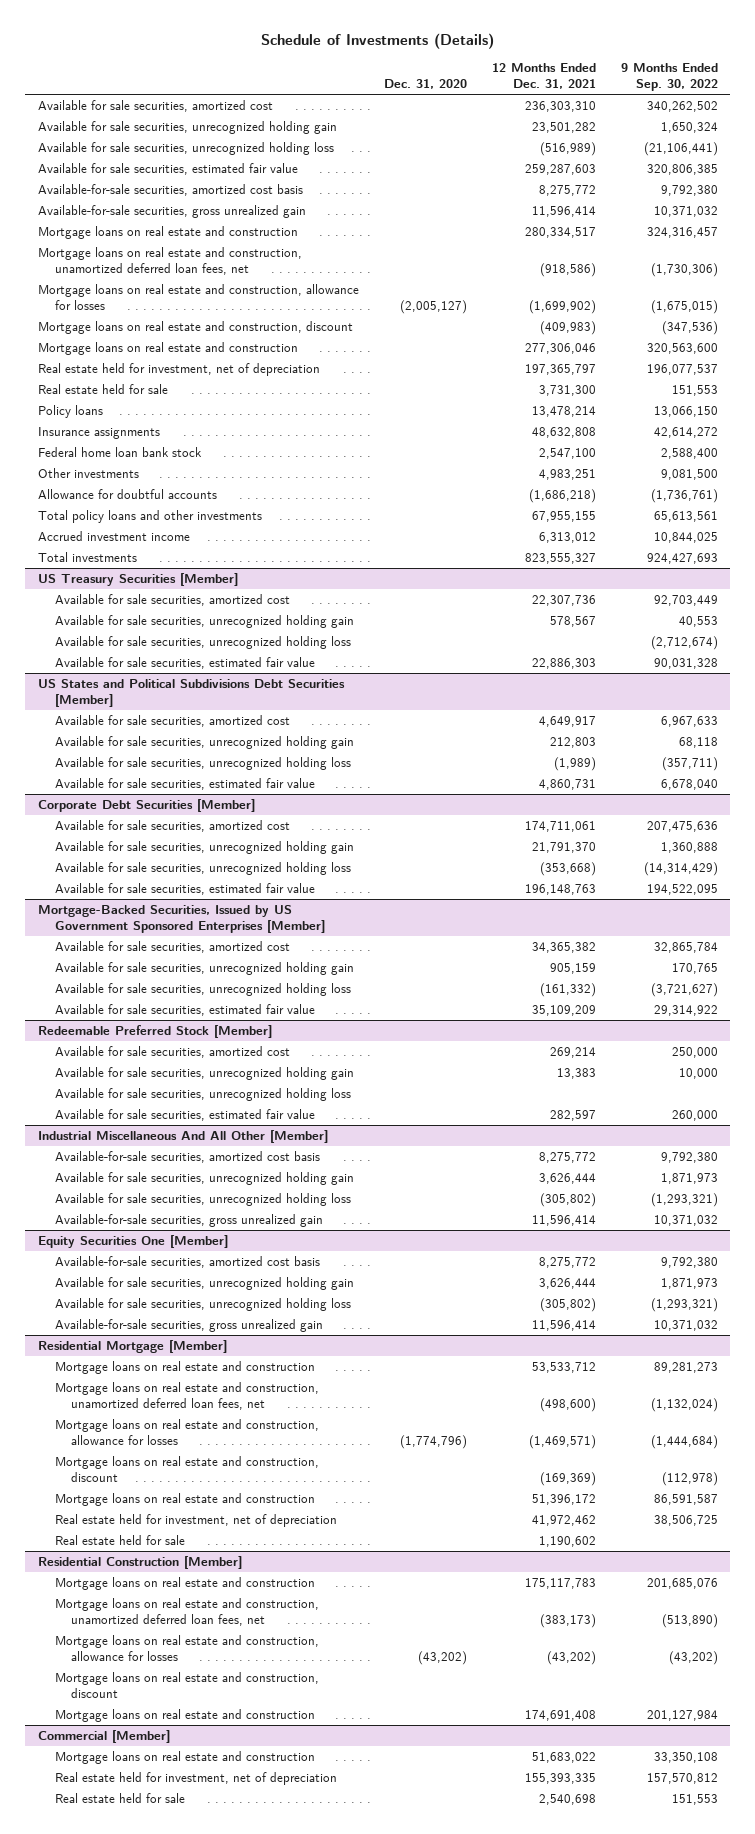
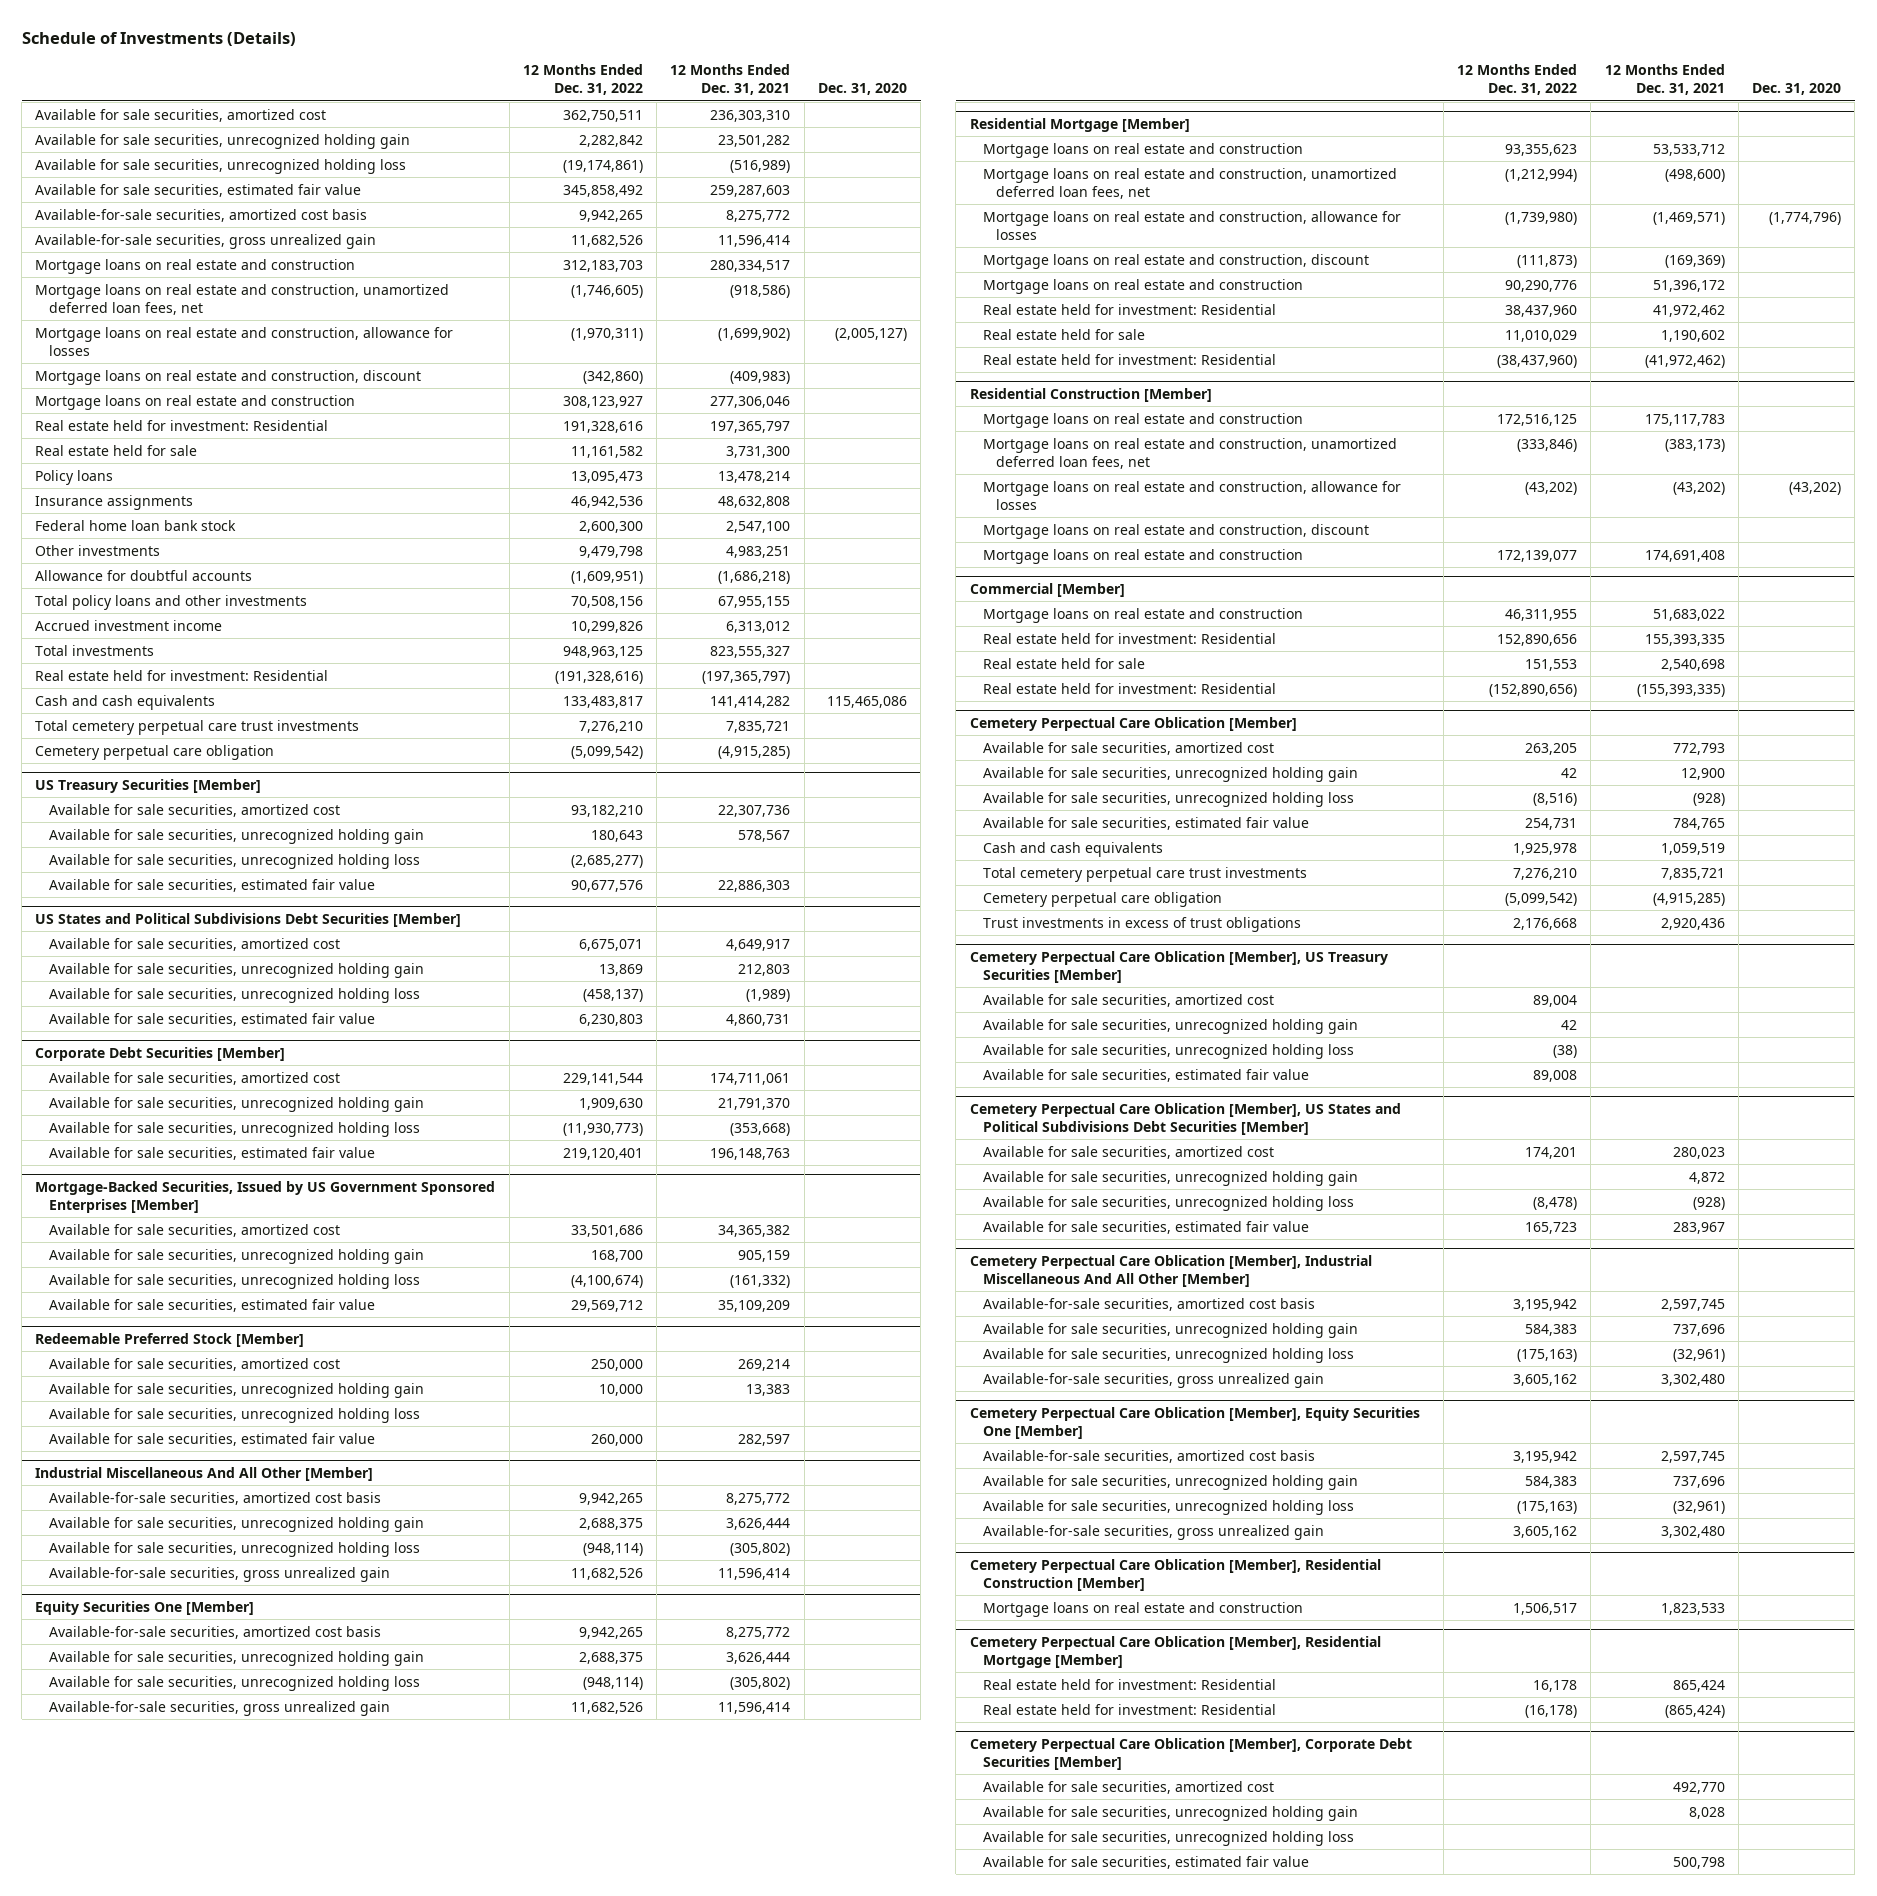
[620,63,718,91] 9 Months Ended Sep. 30, 2022 -> none
none -> [522,64,643,96] 12 Months Ended Dec. 31, 2022
[37,363,320,377] Real estate held for investment, net of depreciation -> [35,419,329,431] Real estate held for investment: Residential
none -> [35,669,329,681] Real estate held for investment: Residential
none -> [35,694,216,710] Cash and cash equivalents
none -> [35,719,360,735] Total cemetery perpetual care trust investments
none -> [35,744,275,760] Cemetery perpetual care obligation
[54,1514,337,1528] Real estate held for investment, net of depreciation -> [983,303,1277,315] Real estate held for investment: Residential
none -> [983,353,1277,365] Real estate held for investment: Residential
[54,1772,337,1786] Real estate held for investment, net of depreciation -> [983,632,1277,644] Real estate held for investment: Residential
none -> [983,682,1277,694] Real estate held for investment: Residential
none -> [969,716,1297,731] Cemetery Perpectual Care Oblication [Member]
none -> [983,741,1275,755] Available for sale securities, amortized cost
none -> [983,766,1359,782] Available for sale securities, unrecognized holding gain
none -> [983,791,1355,807] Available for sale securities, unrecognized holding loss
none -> [983,816,1310,830] Available for sale securities, estimated fair value
none -> [983,841,1164,857] Cash and cash equivalents
none -> [983,866,1308,882] Total cemetery perpetual care trust investments
none -> [983,891,1223,907] Cemetery perpetual care obligation
none -> [983,916,1302,932] Trust investments in excess of trust obligations
none -> [969,950,1388,983] Cemetery Perpectual Care Oblication [Member], US Treasury Securities [Member]
none -> [983,993,1275,1007] Available for sale securities, amortized cost
none -> [983,1018,1359,1034] Available for sale securities, unrecognized holding gain
none -> [983,1043,1355,1059] Available for sale securities, unrecognized holding loss
none -> [983,1068,1310,1082] Available for sale securities, estimated fair value
none -> [969,1102,1401,1135] Cemetery Perpectual Care Oblication [Member], US States and Political Subdivisions Debt Securities [Member]
none -> [983,1145,1275,1159] Available for sale securities, amortized cost
none -> [983,1170,1359,1186] Available for sale securities, unrecognized holding gain
none -> [983,1195,1355,1211] Available for sale securities, unrecognized holding loss
none -> [983,1220,1310,1234] Available for sale securities, estimated fair value
none -> [969,1254,1372,1287] Cemetery Perpectual Care Oblication [Member], Industrial Miscellaneous And All Other [Member]
none -> [983,1297,1316,1311] Available-for-sale securities, amortized cost basis
none -> [983,1322,1359,1338] Available for sale securities, unrecognized holding gain
none -> [983,1347,1355,1363] Available for sale securities, unrecognized holding loss
none -> [983,1372,1325,1388] Available-for-sale securities, gross unrealized gain
none -> [969,1406,1420,1439] Cemetery Perpectual Care Oblication [Member], Equity Securities One [Member]
none -> [983,1449,1316,1463] Available-for-sale securities, amortized cost basis
none -> [983,1474,1359,1490] Available for sale securities, unrecognized holding gain
none -> [983,1499,1355,1515] Available for sale securities, unrecognized holding loss
none -> [983,1524,1325,1540] Available-for-sale securities, gross unrealized gain
none -> [969,1558,1381,1591] Cemetery Perpectual Care Oblication [Member], Residential Construction [Member]
none -> [983,1601,1304,1617] Mortgage loans on real estate and construction
none -> [969,1635,1381,1668] Cemetery Perpectual Care Oblication [Member], Residential Mortgage [Member]
none -> [983,1678,1277,1690] Real estate held for investment: Residential
none -> [983,1703,1277,1715] Real estate held for investment: Residential
none -> [969,1737,1412,1770] Cemetery Perpectual Care Oblication [Member], Corporate Debt Securities [Member]
none -> [983,1780,1275,1794] Available for sale securities, amortized cost
none -> [983,1805,1359,1821] Available for sale securities, unrecognized holding gain
none -> [983,1830,1355,1846] Available for sale securities, unrecognized holding loss
none -> [983,1855,1310,1869] Available for sale securities, estimated fair value

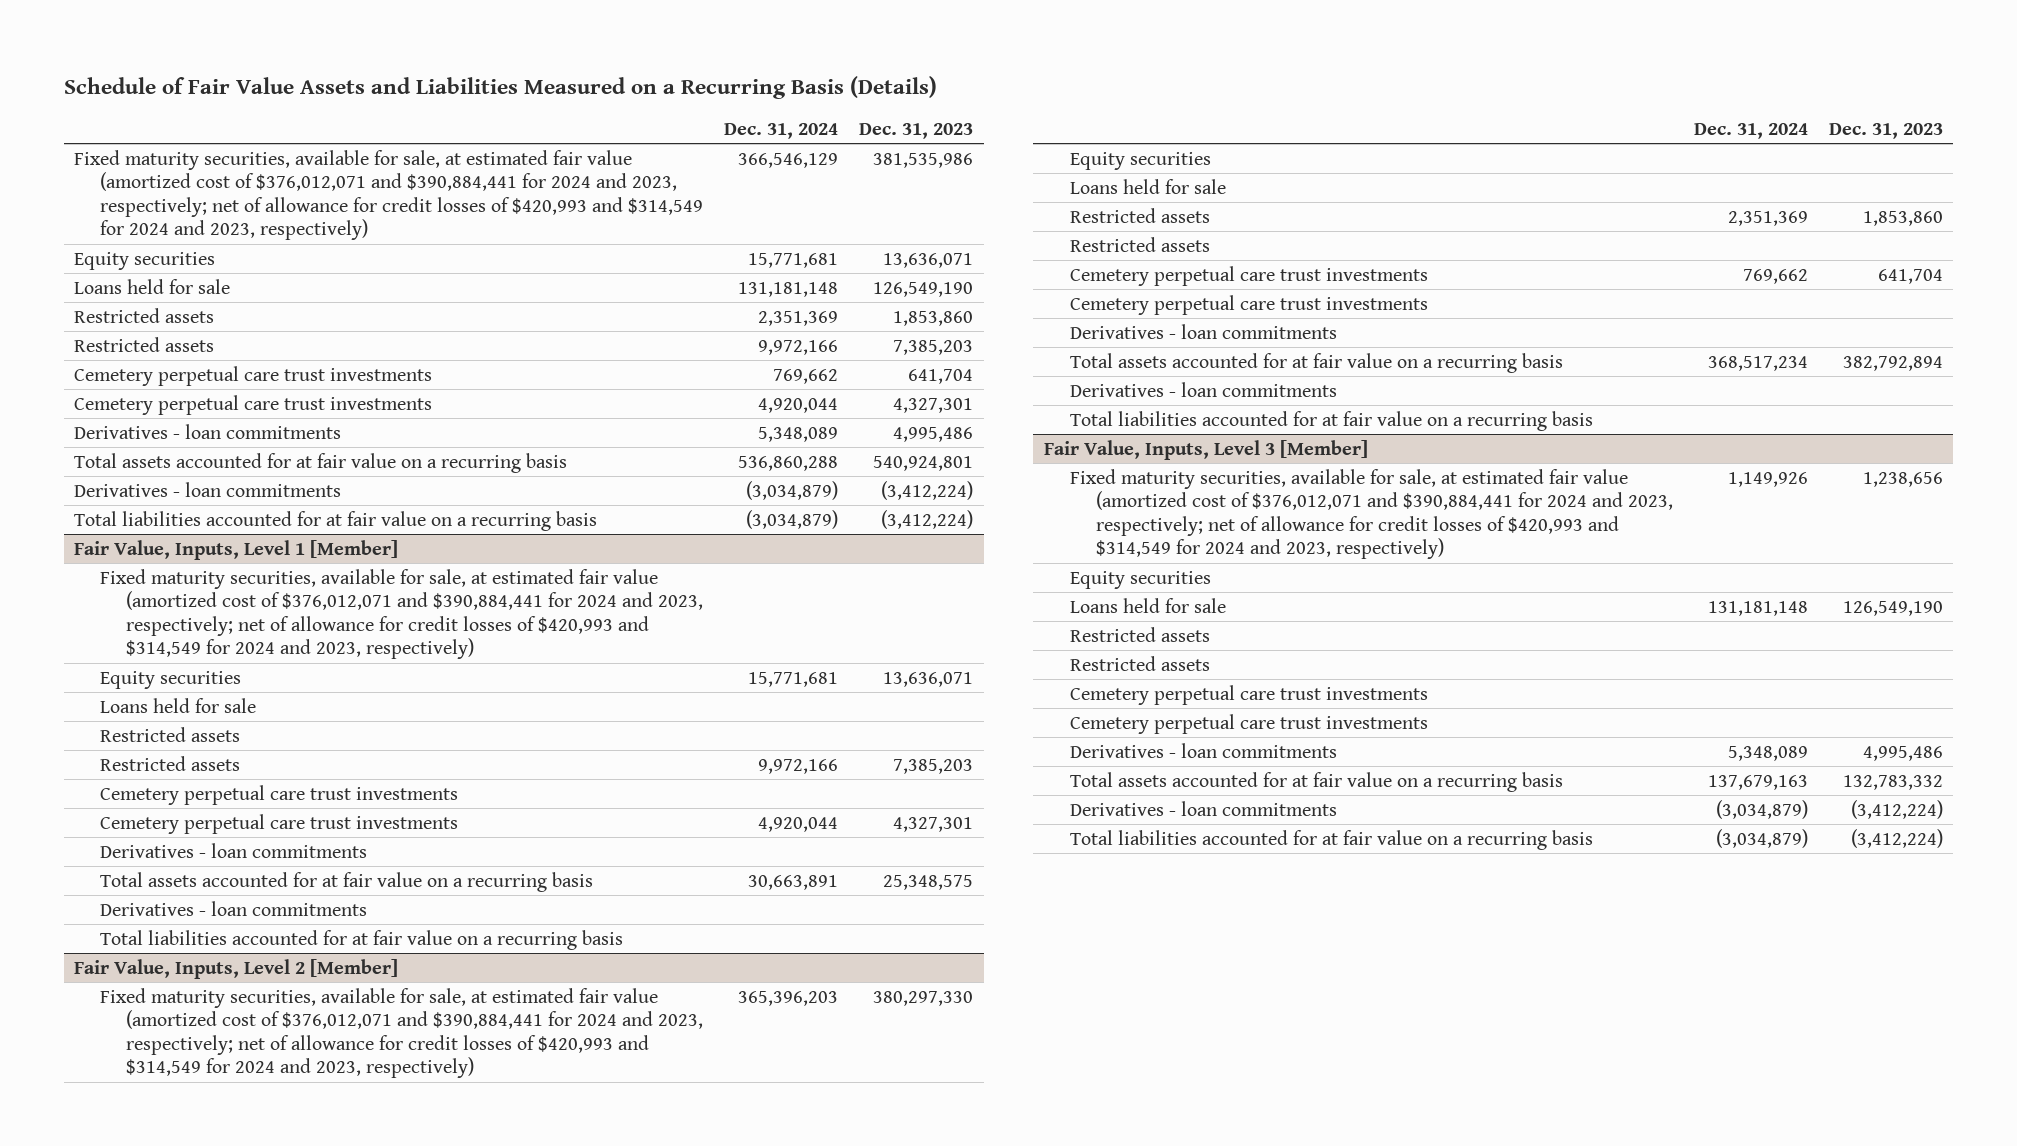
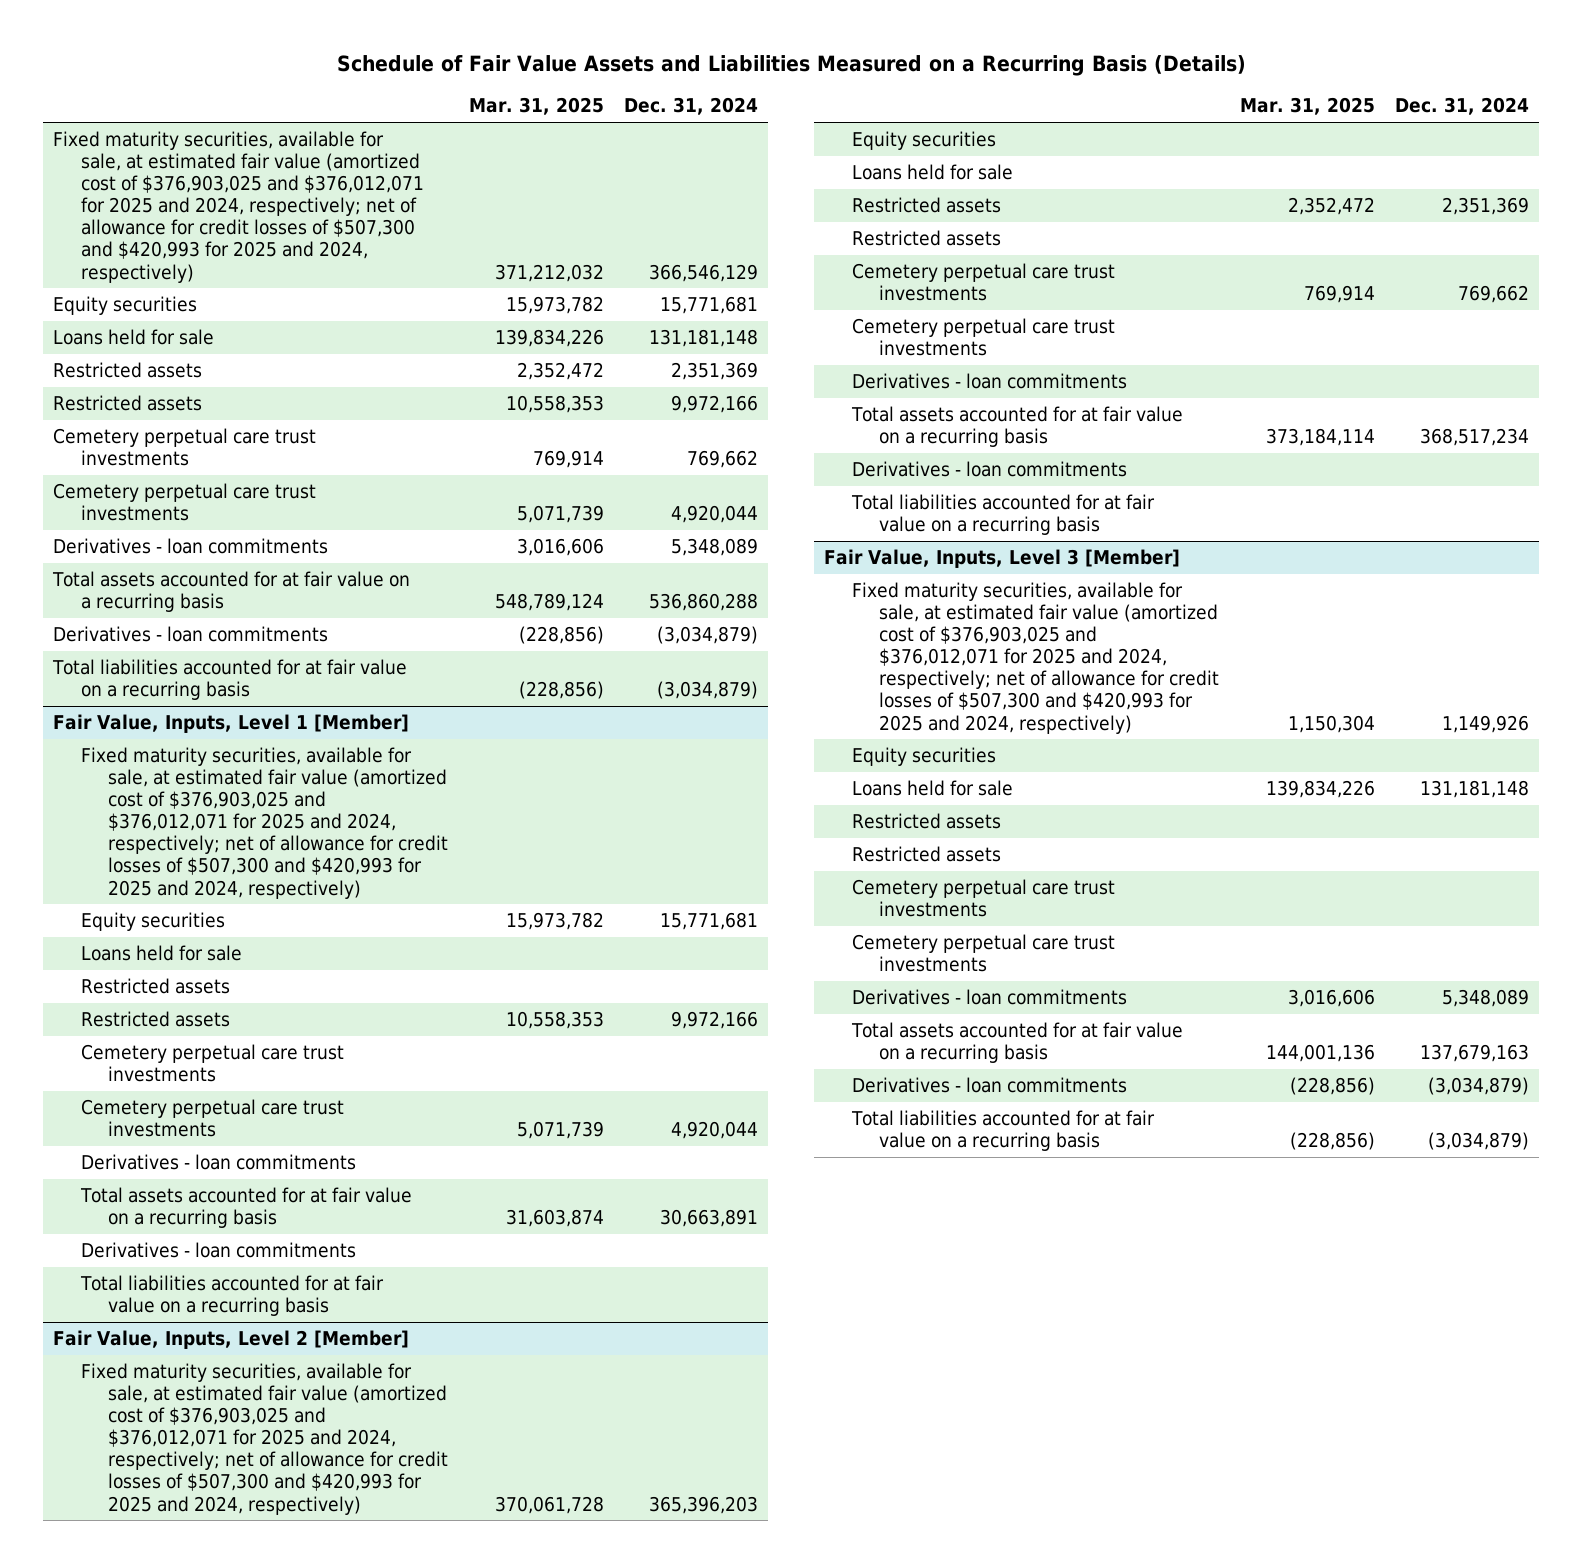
[859,122,974,139] Dec. 31, 2023 -> none
none -> [468,97,604,116] Mar. 31, 2025
[74,149,704,241] Fixed maturity securities, available for sale, at estimated fair value (amortized cost of $376,012,071 and $390,884,441 for 2024 and 2023, respectively; net of allowance for credit losses of $420,993 and $314,549 for 2024 and 2023, respectively) -> [52,131,424,283] Fixed maturity securities, available for sale, at estimated fair value (amortized cost of $376,903,025 and $376,012,071 for 2025 and 2024, respectively; net of allowance for credit losses of $507,300 and $420,993 for 2025 and 2024, respectively)
[100,568,704,660] Fixed maturity securities, available for sale, at estimated fair value (amortized cost of $376,012,071 and $390,884,441 for 2024 and 2023, respectively; net of allowance for credit losses of $420,993 and $314,549 for 2024 and 2023, respectively) -> [80,747,449,899] Fixed maturity securities, available for sale, at estimated fair value (amortized cost of $376,903,025 and $376,012,071 for 2025 and 2024, respectively; net of allowance for credit losses of $507,300 and $420,993 for 2025 and 2024, respectively)
[100,987,704,1079] Fixed maturity securities, available for sale, at estimated fair value (amortized cost of $376,012,071 and $390,884,441 for 2024 and 2023, respectively; net of allowance for credit losses of $420,993 and $314,549 for 2024 and 2023, respectively) -> [80,1363,449,1515] Fixed maturity securities, available for sale, at estimated fair value (amortized cost of $376,903,025 and $376,012,071 for 2025 and 2024, respectively; net of allowance for credit losses of $507,300 and $420,993 for 2025 and 2024, respectively)
[1069,468,1673,560] Fixed maturity securities, available for sale, at estimated fair value (amortized cost of $376,012,071 and $390,884,441 for 2024 and 2023, respectively; net of allowance for credit losses of $420,993 and $314,549 for 2024 and 2023, respectively) -> [851,582,1220,734] Fixed maturity securities, available for sale, at estimated fair value (amortized cost of $376,903,025 and $376,012,071 for 2025 and 2024, respectively; net of allowance for credit losses of $507,300 and $420,993 for 2025 and 2024, respectively)

